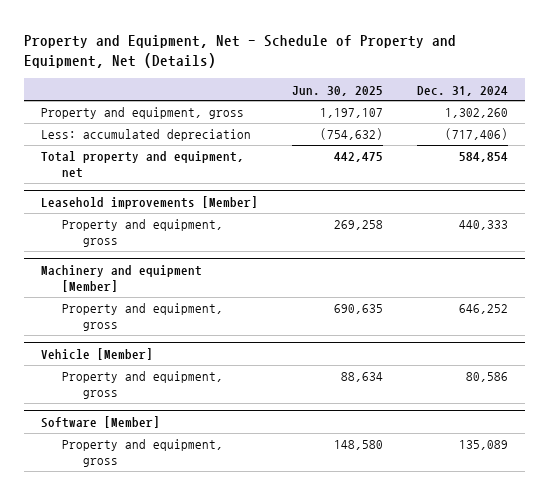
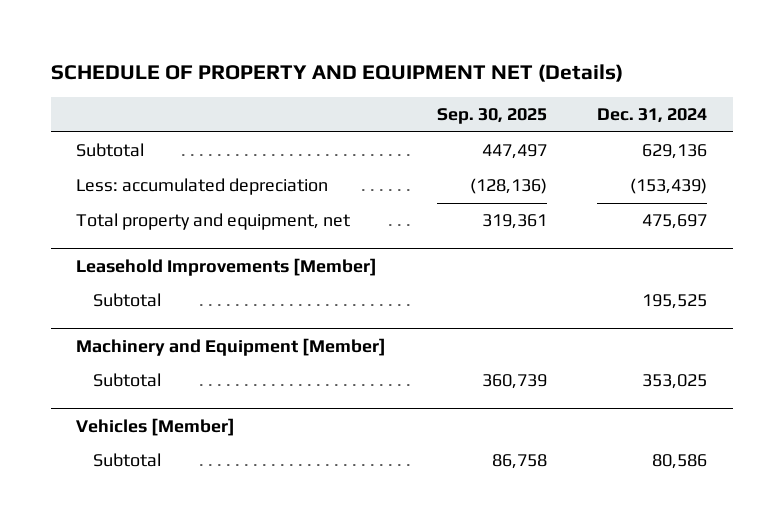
[24,34,457,69] Property and Equipment, Net - Schedule of Property and Equipment, Net (Details) -> [50,63,623,82] SCHEDULE OF PROPERTY AND EQUIPMENT NET (Details)
[292,85,384,96] Jun. 30, 2025 -> none
none -> [436,108,547,125] Sep. 30, 2025
[41,107,245,120] Property and equipment, gross -> none
[62,219,224,247] Property and equipment, gross -> none
[62,303,224,331] Property and equipment, gross -> none
[41,416,161,429] Software [Member] -> none
[62,439,224,467] Property and equipment, gross -> none
none -> [75,143,144,158] Subtotal
[445,128,509,141] (717,406) -> [630,178,708,195] (153,439)
[459,152,509,163] 584,854 -> [642,214,708,230] 475,697
[41,196,259,210] Leasehold improvements [Member] -> [75,257,377,276] Leasehold Improvements [Member]
none -> [93,293,162,308] Subtotal
[41,265,203,292] Machinery and equipment [Member] -> [75,337,386,356] Machinery and Equipment [Member]
none -> [93,373,162,388] Subtotal
[41,348,154,361] Vehicle [Member] -> [75,417,235,436] Vehicles [Member]
[62,371,224,399] Property and equipment, gross -> [93,453,162,468] Subtotal

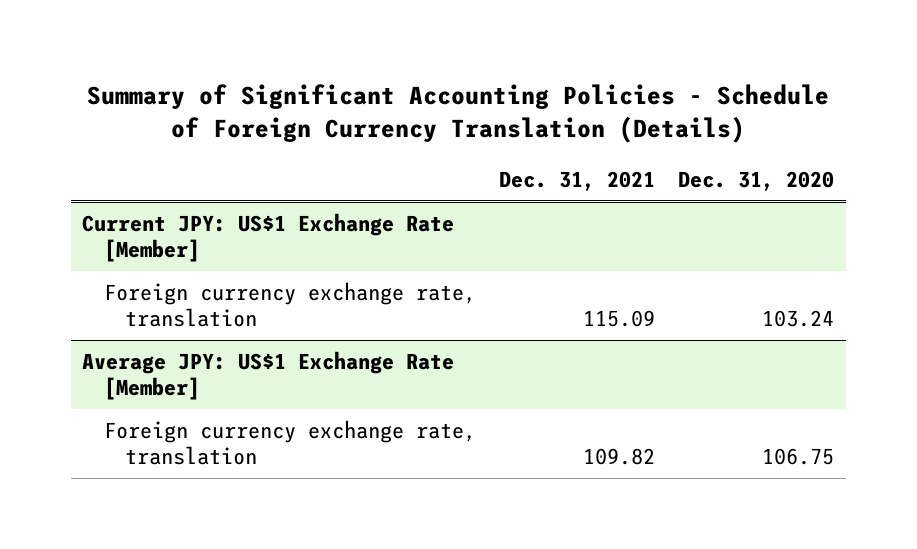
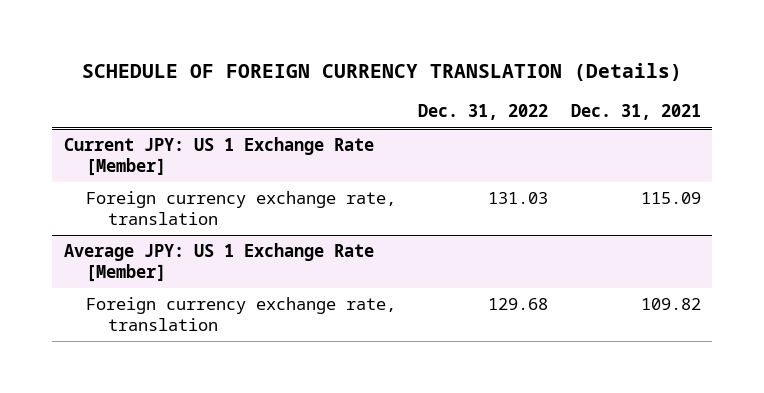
[87,83,830,143] Summary of Significant Accounting Policies - Schedule of Foreign Currency Translation (Details) -> [82,63,683,82] SCHEDULE OF FOREIGN CURRENCY TRANSLATION (Details)
[678,170,835,191] Dec. 31, 2020 -> none
none -> [418,104,549,121] Dec. 31, 2022
[82,212,455,263] Current JPY: US$1 Exchange Rate [Member] -> [63,137,374,177] Current JPY: US 1 Exchange Rate [Member]
[82,350,455,401] Average JPY: US$1 Exchange Rate [Member] -> [63,243,374,283] Average JPY: US 1 Exchange Rate [Member]

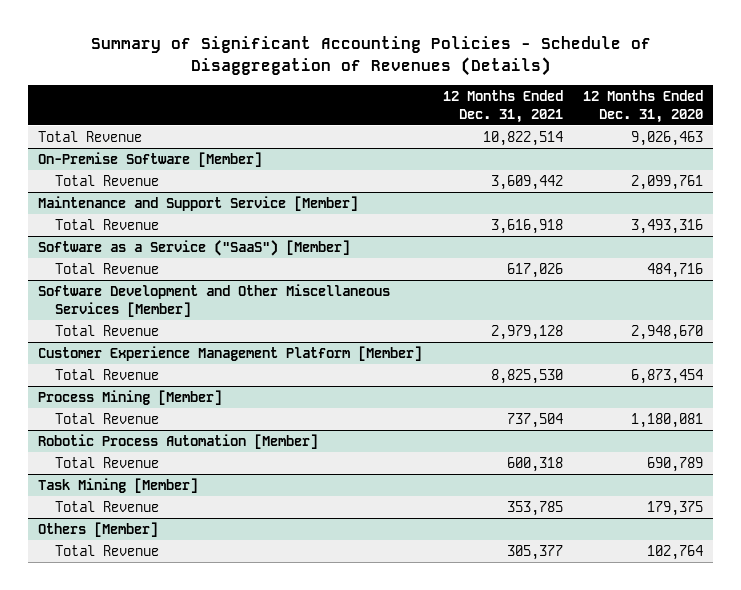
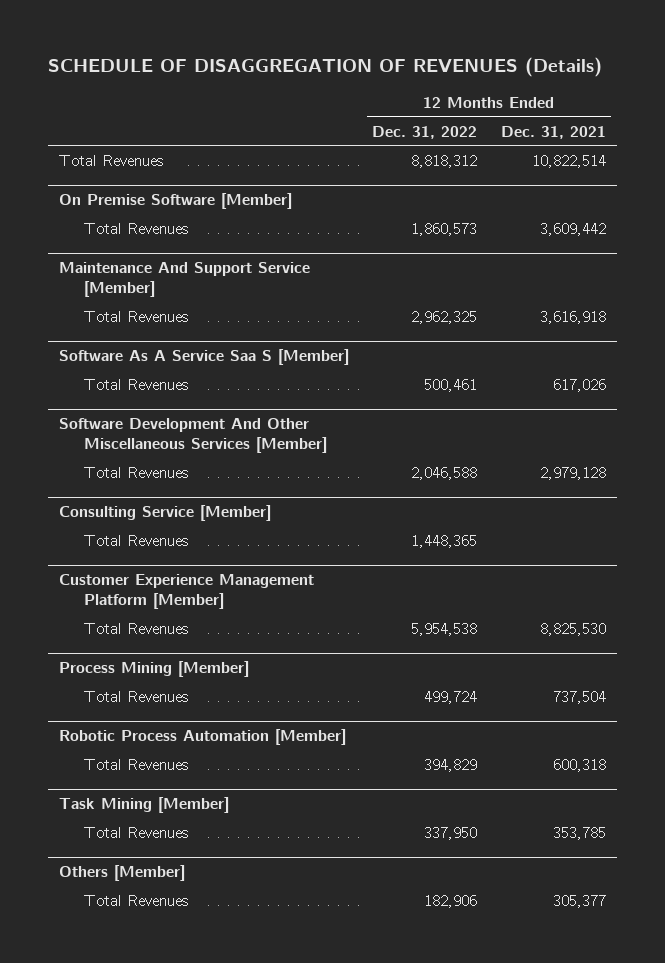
[90,36,651,76] Summary of Significant Accounting Policies - Schedule of Disaggregation of Revenues (Details) -> [47,57,602,78] SCHEDULE OF DISAGGREGATION OF REVENUES (Details)
[583,89,704,123] 12 Months Ended Dec. 31, 2020 -> none
none -> [372,125,478,139] Dec. 31, 2022
[38,130,143,142] Total Revenue -> [59,154,164,166] Total Revenues
[38,151,263,167] On-Premise Software [Member] -> [59,193,293,210] On Premise Software [Member]
[54,174,159,186] Total Revenue -> [83,222,188,234] Total Revenues
[38,195,359,211] Maintenance and Support Service [Member] -> [59,262,311,298] Maintenance And Support Service [Member]
[54,218,159,230] Total Revenue -> [83,310,188,322] Total Revenues
[38,239,351,256] Software as a Service ("SaaS") [Member] -> [59,349,350,366] Software As A Service Saa S [Member]
[54,262,159,274] Total Revenue -> [83,378,188,390] Total Revenues
[38,283,391,317] Software Development and Other Miscellaneous Services [Member] -> [59,418,327,454] Software Development And Other Miscellaneous Services [Member]
[54,324,159,336] Total Revenue -> [83,466,188,478] Total Revenues
none -> [59,505,272,522] Consulting Service [Member]
none -> [83,534,188,546] Total Revenues
[54,368,159,380] Total Revenue -> [83,622,188,634] Total Revenues
[54,412,159,424] Total Revenue -> [83,690,188,702] Total Revenues
[54,456,159,468] Total Revenue -> [83,758,188,770] Total Revenues
[54,500,159,512] Total Revenue -> [83,826,188,838] Total Revenues
[54,544,159,556] Total Revenue -> [83,894,188,906] Total Revenues

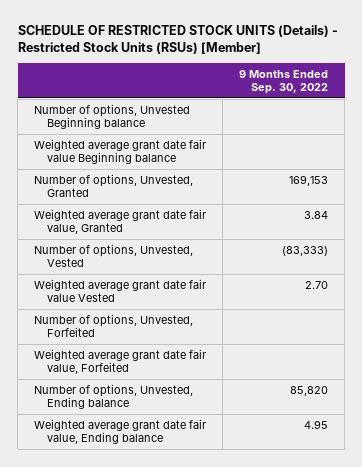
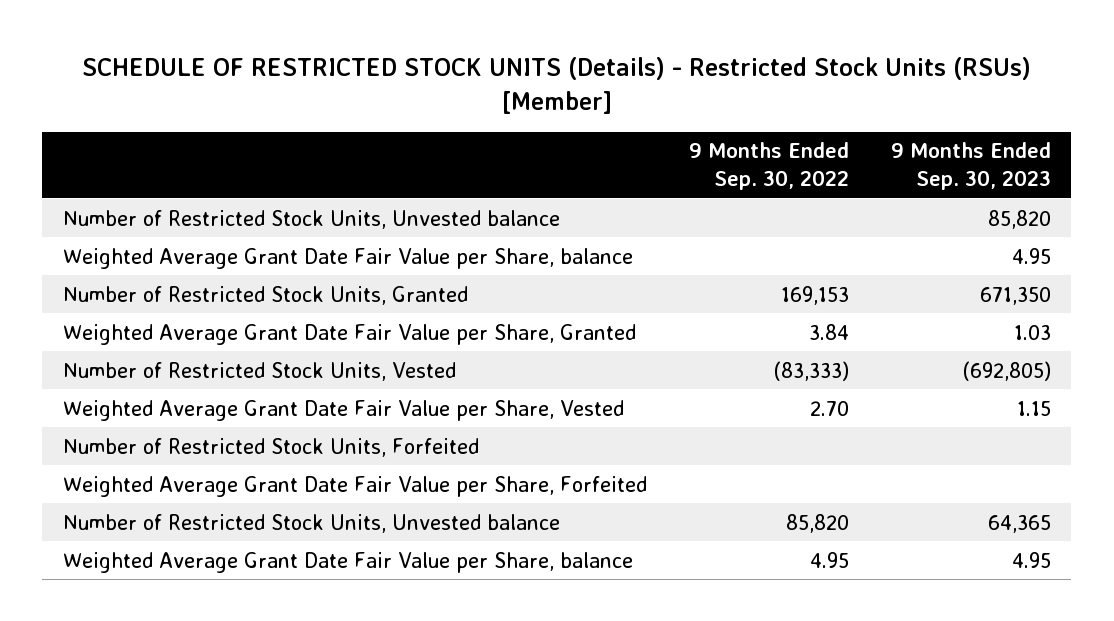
none -> [890,142,1051,190] 9 Months Ended Sep. 30, 2023
[34,103,191,130] Number of options, Unvested Beginning balance -> [63,209,561,229] Number of Restricted Stock Units, Unvested balance
[34,138,207,165] Weighted average grant date fair value Beginning balance -> [63,247,634,269] Weighted Average Grant Date Fair Value per Share, balance
[34,173,194,198] Number of options, Unvested, Granted -> [63,285,469,305] Number of Restricted Stock Units, Granted
[34,208,207,235] Weighted average grant date fair value, Granted -> [63,323,637,345] Weighted Average Grant Date Fair Value per Share, Granted
[34,243,194,268] Number of options, Unvested, Vested -> [63,361,457,381] Number of Restricted Stock Units, Vested
[34,278,207,303] Weighted average grant date fair value Vested -> [63,399,625,421] Weighted Average Grant Date Fair Value per Share, Vested
[34,313,194,338] Number of options, Unvested, Forfeited -> [63,437,480,457] Number of Restricted Stock Units, Forfeited
[34,348,207,375] Weighted average grant date fair value, Forfeited -> [63,475,648,497] Weighted Average Grant Date Fair Value per Share, Forfeited
[34,383,194,410] Number of options, Unvested, Ending balance -> [63,513,561,533] Number of Restricted Stock Units, Unvested balance
[34,418,207,445] Weighted average grant date fair value, Ending balance -> [63,551,634,573] Weighted Average Grant Date Fair Value per Share, balance

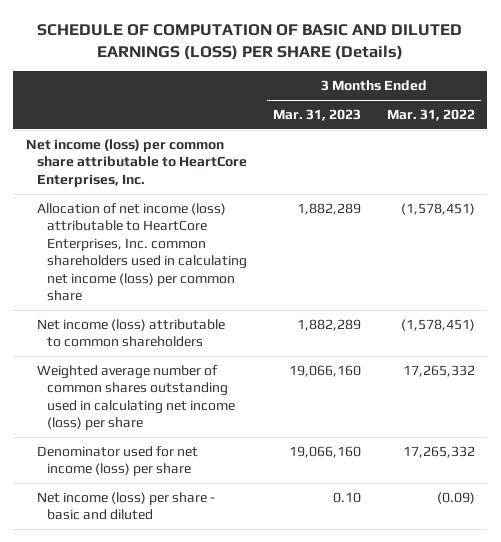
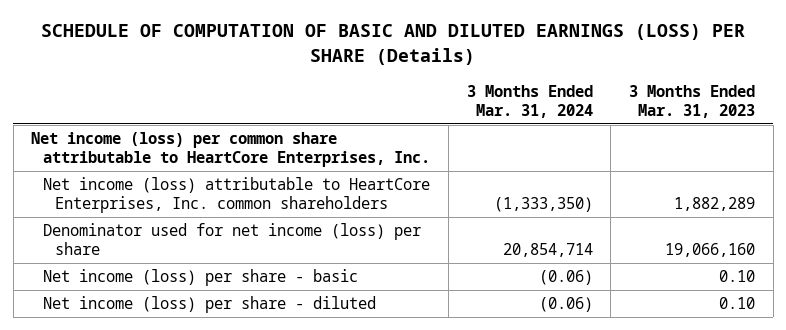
[386,109,475,122] Mar. 31, 2022 -> none
none -> [466,84,593,118] 3 Months Ended Mar. 31, 2024
[36,202,248,302] Allocation of net income (loss) attributable to HeartCore Enterprises, Inc. common shareholders used in calculating net income (loss) per common share -> none
[36,364,236,431] Weighted average number of common shares outstanding used in calculating net income (loss) per share -> none
[36,318,225,348] Net income (loss) attributable to common shareholders -> [43,177,431,214] Net income (loss) attributable to HeartCore Enterprises, Inc. common shareholders
[36,491,215,521] Net income (loss) per share - basic and diluted -> [43,269,359,287] Net income (loss) per share - basic
none -> [43,296,377,314] Net income (loss) per share - diluted

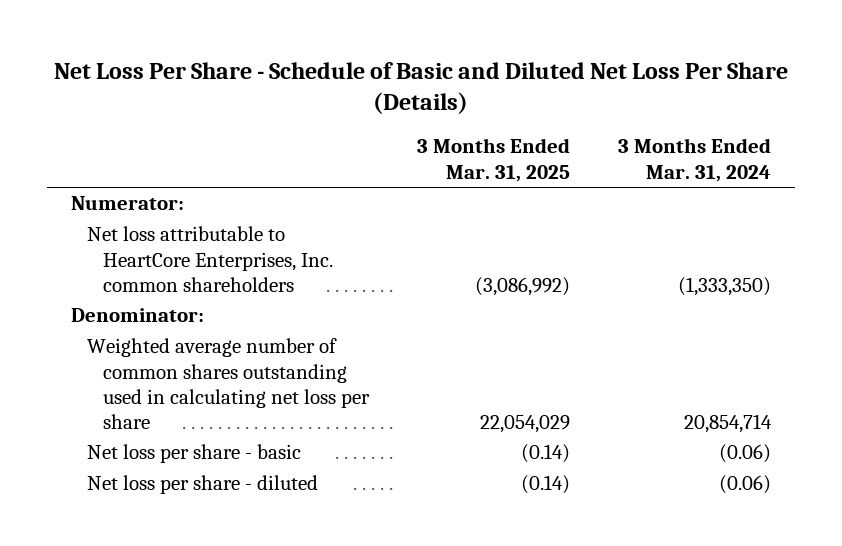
[41,24,746,65] SCHEDULE OF COMPUTATION OF BASIC AND DILUTED EARNINGS (LOSS) PER SHARE (Details) -> [53,61,788,115] Net Loss Per Share - Schedule of Basic and Diluted Net Loss Per Share (Details)
[629,84,756,118] 3 Months Ended Mar. 31, 2023 -> none
none -> [417,138,571,182] 3 Months Ended Mar. 31, 2025
[31,132,431,168] Net income (loss) per common share attributable to HeartCore Enterprises, Inc. -> none
none -> [70,196,184,211] Numerator:
[43,177,431,214] Net income (loss) attributable to HeartCore Enterprises, Inc. common shareholders -> [86,226,334,292] Net loss attributable to HeartCore Enterprises, Inc. common shareholders
none -> [70,308,204,323] Denominator:
[43,223,422,256] Denominator used for net income (loss) per share -> [86,338,371,429] Weighted average number of common shares outstanding used in calculating net loss per share
[43,269,359,287] Net income (loss) per share - basic -> [86,444,301,464] Net loss per share - basic
[43,296,377,314] Net income (loss) per share - diluted -> [86,475,318,495] Net loss per share - diluted

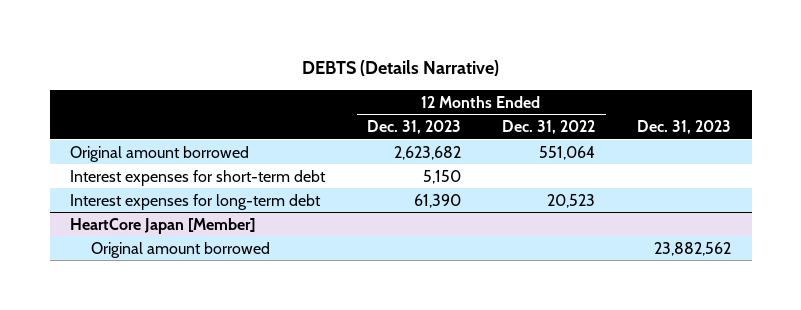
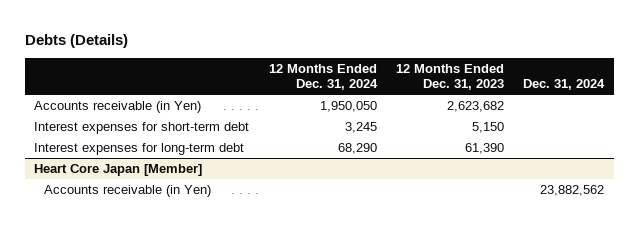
[301,60,499,77] DEBTS (Details Narrative) -> [24,33,128,48] Debts (Details)
[502,120,596,135] Dec. 31, 2022 -> none
[636,120,731,135] Dec. 31, 2023 -> none
none -> [268,64,378,91] 12 Months Ended Dec. 31, 2024
none -> [523,79,606,91] Dec. 31, 2024
[70,145,250,162] Original amount borrowed -> [34,101,202,114] Accounts receivable (in Yen)
[70,217,256,234] HeartCore Japan [Member] -> none
none -> [34,164,203,177] Heart Core Japan [Member]
[91,241,271,258] Original amount borrowed -> [43,185,211,198] Accounts receivable (in Yen)

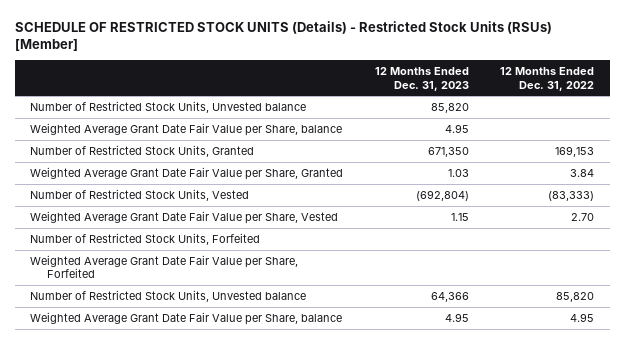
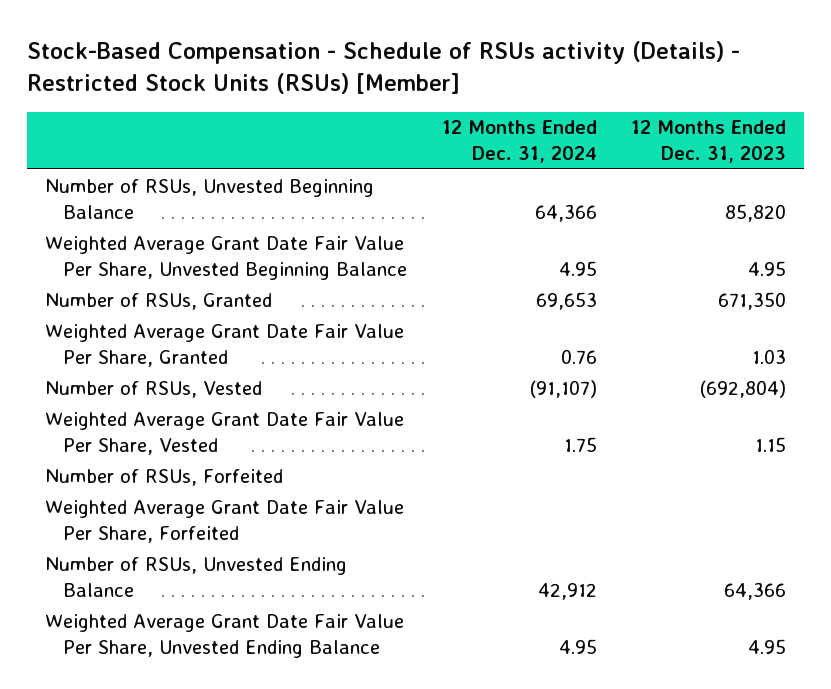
[14,20,552,52] SCHEDULE OF RESTRICTED STOCK UNITS (Details) - Restricted Stock Units (RSUs) [Member] -> [27,41,741,95] Stock-Based Compensation - Schedule of RSUs activity (Details) - Restricted Stock Units (RSUs) [Member]
[500,67,595,91] 12 Months Ended Dec. 31, 2022 -> none
none -> [441,120,597,164] 12 Months Ended Dec. 31, 2024
[30,100,307,113] Number of Restricted Stock Units, Unvested balance -> [44,178,374,219] Number of RSUs, Unvested Beginning Balance
[30,122,343,136] Weighted Average Grant Date Fair Value per Share, balance -> [44,235,408,280] Weighted Average Grant Date Fair Value Per Share, Unvested Beginning Balance
[30,144,255,157] Number of Restricted Stock Units, Granted -> [44,292,272,310] Number of RSUs, Granted
[30,166,344,180] Weighted Average Grant Date Fair Value per Share, Granted -> [44,323,404,367] Weighted Average Grant Date Fair Value Per Share, Granted
[30,188,250,201] Number of Restricted Stock Units, Vested -> [44,380,262,398] Number of RSUs, Vested
[30,210,339,224] Weighted Average Grant Date Fair Value per Share, Vested -> [44,411,404,455] Weighted Average Grant Date Fair Value Per Share, Vested
[30,232,261,245] Number of Restricted Stock Units, Forfeited -> [44,468,283,486] Number of RSUs, Forfeited
[30,254,299,279] Weighted Average Grant Date Fair Value per Share, Forfeited -> [44,499,404,543] Weighted Average Grant Date Fair Value Per Share, Forfeited
[30,289,307,302] Number of Restricted Stock Units, Unvested balance -> [44,556,347,597] Number of RSUs, Unvested Ending Balance
[30,311,343,325] Weighted Average Grant Date Fair Value per Share, balance -> [44,613,404,658] Weighted Average Grant Date Fair Value Per Share, Unvested Ending Balance

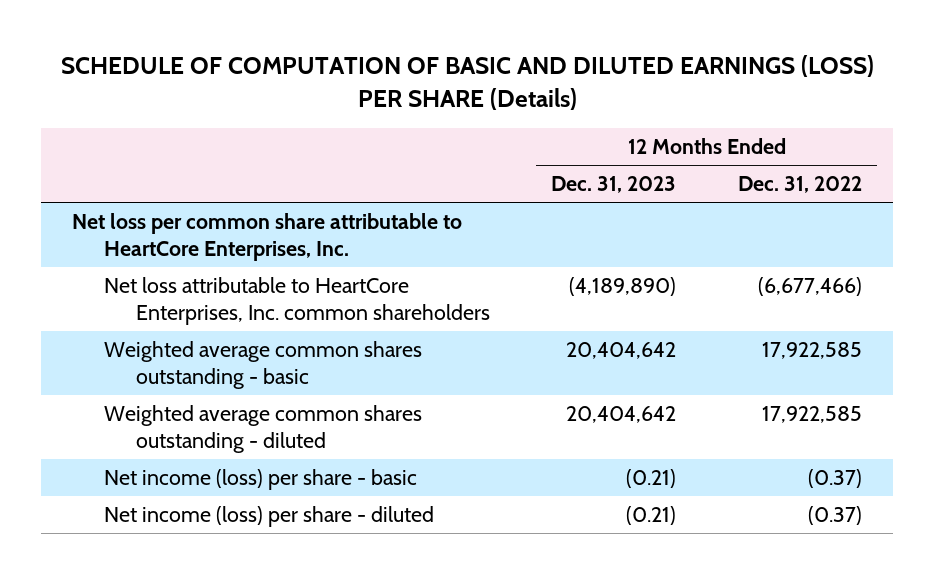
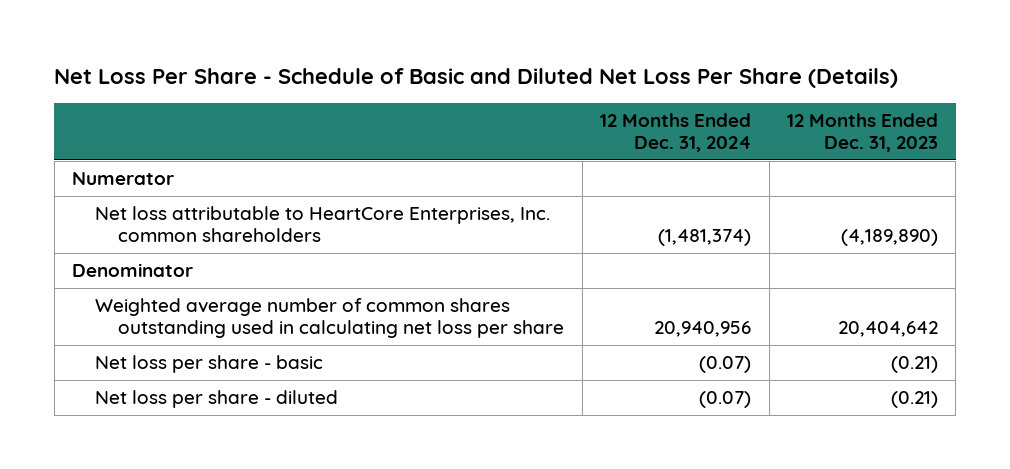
[60,55,874,111] SCHEDULE OF COMPUTATION OF BASIC AND DILUTED EARNINGS (LOSS) PER SHARE (Details) -> [54,67,899,88] Net Loss Per Share - Schedule of Basic and Diluted Net Loss Per Share (Details)
[737,176,862,194] Dec. 31, 2022 -> none
none -> [600,112,752,153] 12 Months Ended Dec. 31, 2024
[72,212,463,262] Net loss per common share attributable to HeartCore Enterprises, Inc. -> none
none -> [72,172,175,186] Numerator
[103,404,422,454] Weighted average common shares outstanding - diluted -> none
none -> [72,263,194,278] Denominator
[103,340,422,390] Weighted average common shares outstanding - basic -> [95,298,565,339] Weighted average number of common shares outstanding used in calculating net loss per share
[103,468,417,490] Net income (loss) per share - basic -> [95,355,324,374] Net loss per share - basic
[103,505,434,527] Net income (loss) per share - diluted -> [95,390,339,409] Net loss per share - diluted

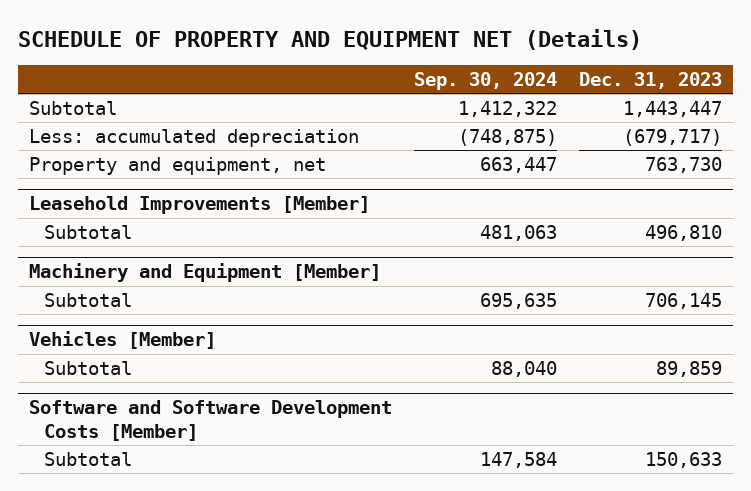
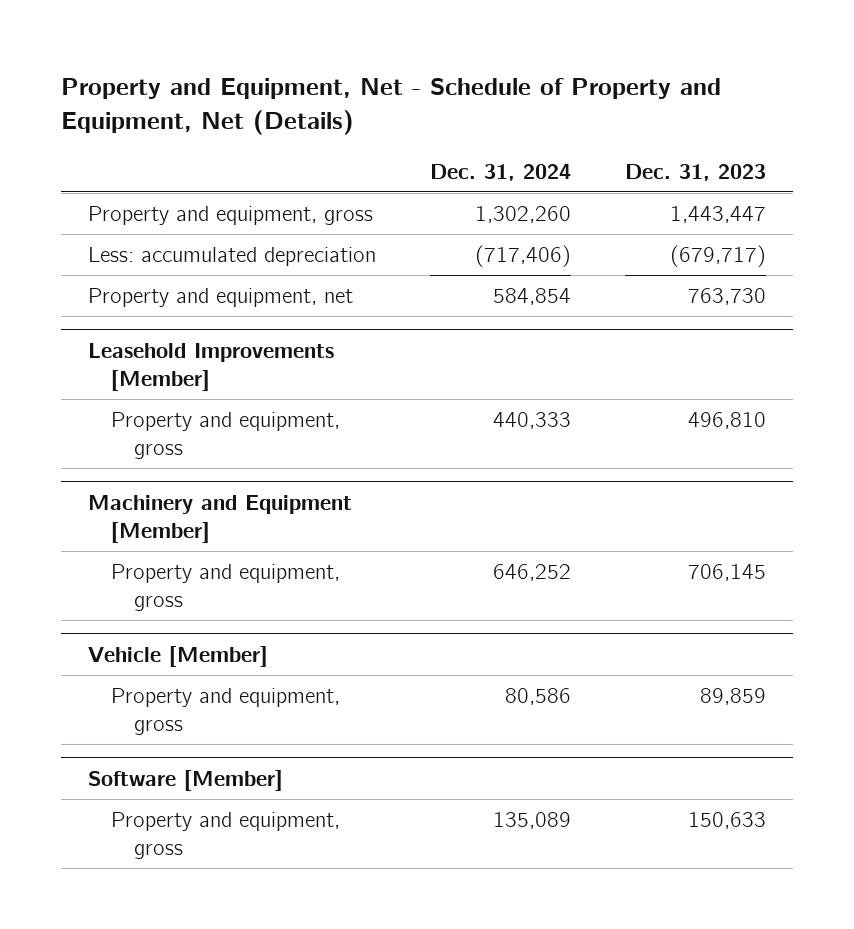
[17,28,642,50] SCHEDULE OF PROPERTY AND EQUIPMENT NET (Details) -> [61,78,722,135] Property and Equipment, Net - Schedule of Property and Equipment, Net (Details)
[414,72,558,91] Sep. 30, 2024 -> none
none -> [430,163,572,181] Dec. 31, 2024
[29,100,118,115] Subtotal -> [88,206,374,226] Property and equipment, gross
[43,224,132,239] Subtotal -> [111,412,341,459] Property and equipment, gross
[29,400,393,441] Software and Software Development Costs [Member] -> none
[43,292,132,307] Subtotal -> [111,564,341,611] Property and equipment, gross
[29,331,217,350] Vehicles [Member] -> [88,645,269,667] Vehicle [Member]
[43,360,132,375] Subtotal -> [111,688,341,735] Property and equipment, gross
none -> [88,769,284,791] Software [Member]
[43,451,132,466] Subtotal -> [111,812,341,859] Property and equipment, gross

